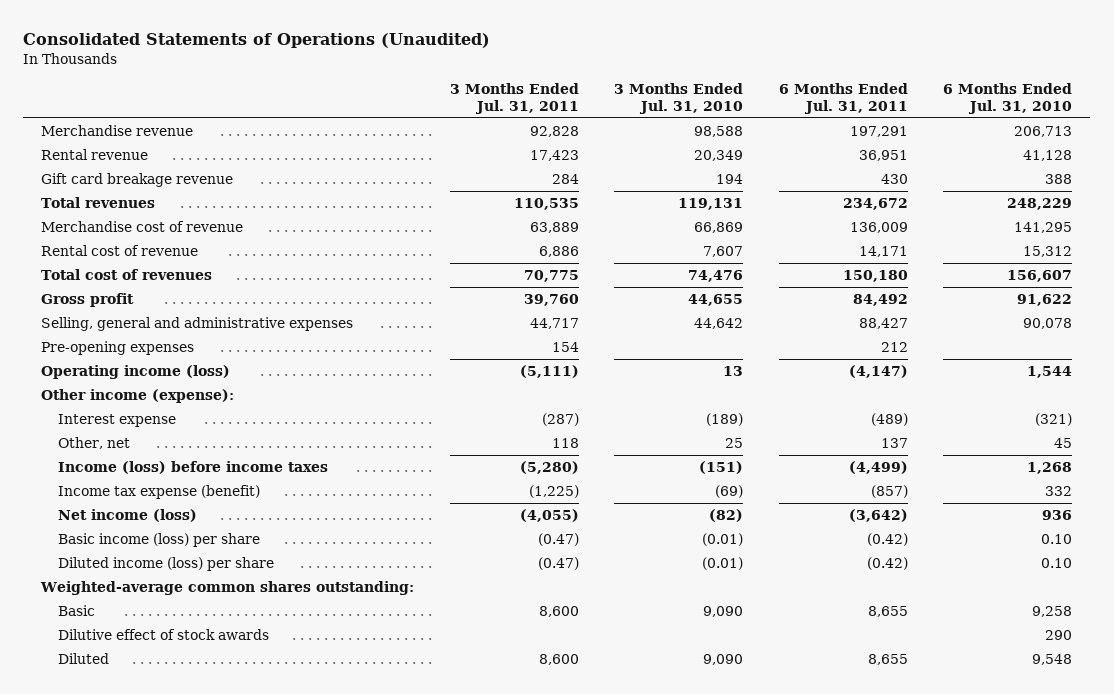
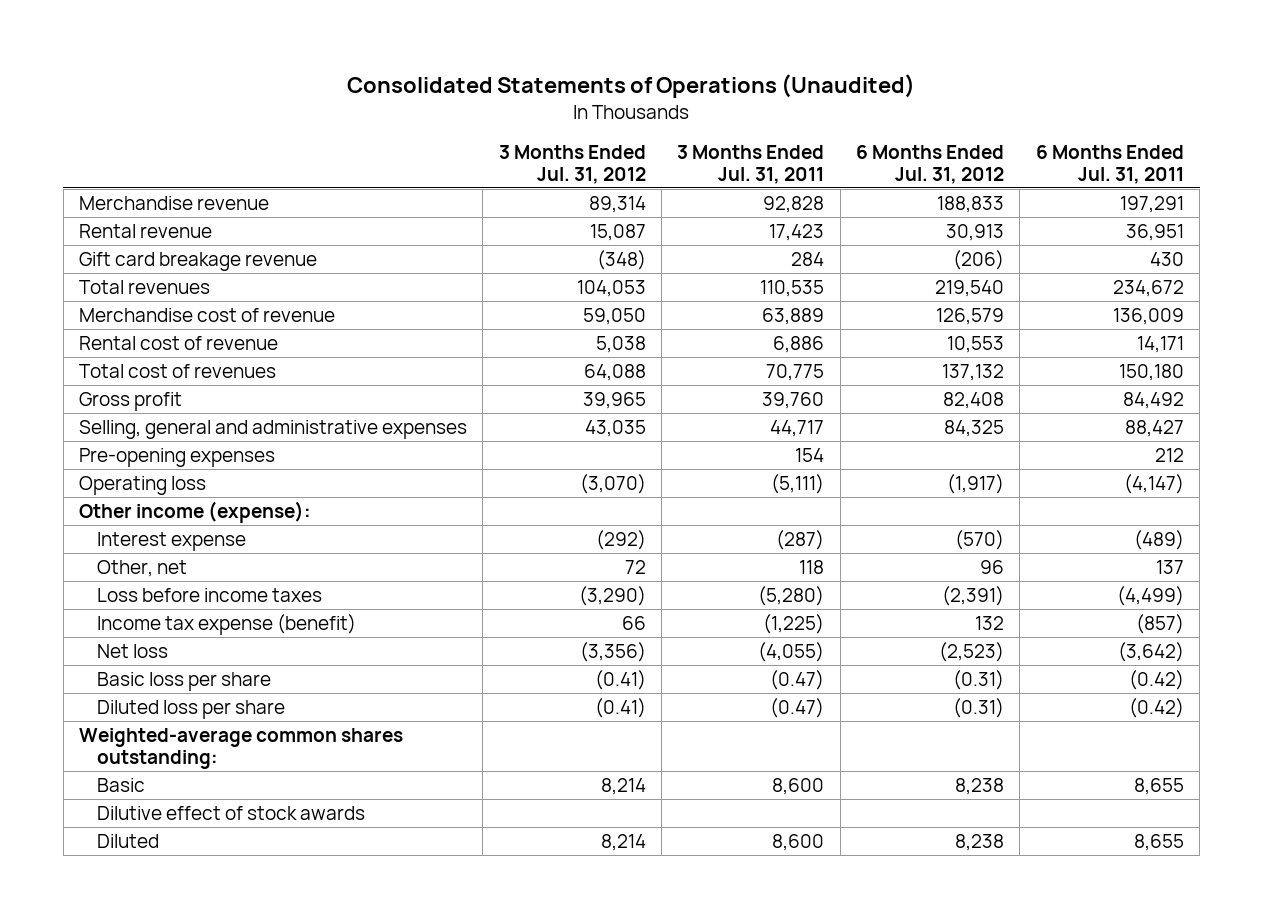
[614,83,744,115] 3 Months Ended Jul. 31, 2010 -> none
[943,83,1073,115] 6 Months Ended Jul. 31, 2010 -> none
none -> [498,144,646,185] 3 Months Ended Jul. 31, 2012
none -> [856,144,1005,185] 6 Months Ended Jul. 31, 2012
[41,364,231,379] Operating income (loss) -> [79,475,207,495] Operating loss
[58,460,329,474] Income (loss) before income taxes -> [96,587,322,602] Loss before income taxes
[58,508,198,522] Net income (loss) -> [96,643,168,658] Net loss
[58,532,261,547] Basic income (loss) per share -> [96,671,271,691] Basic loss per share
[58,556,275,571] Diluted income (loss) per share -> [96,699,285,719] Diluted loss per share

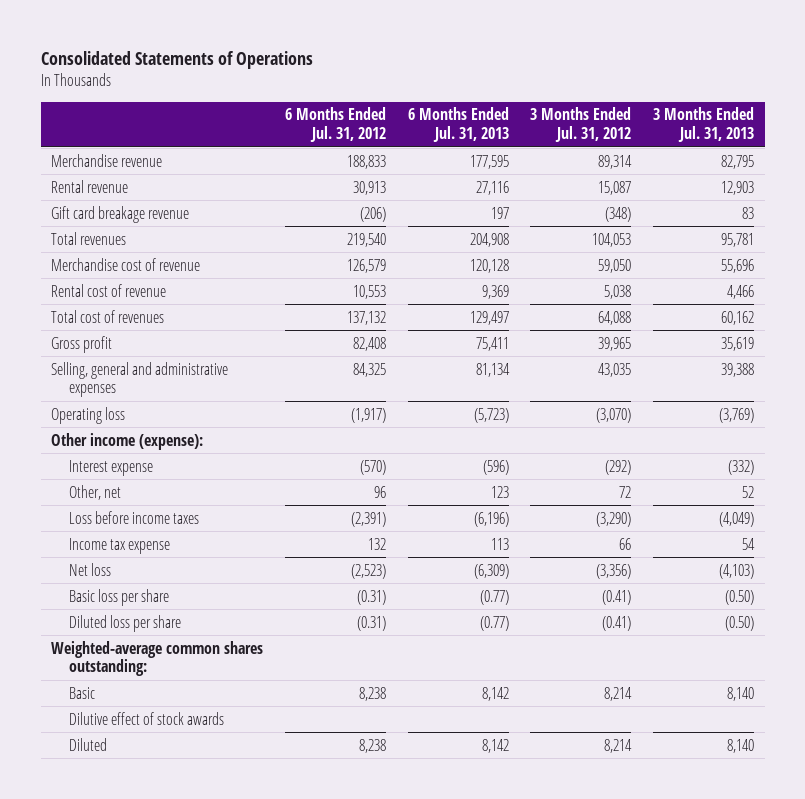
[347,73,916,98] Consolidated Statements of Operations (Unaudited) -> [40,50,313,69] Consolidated Statements of Operations
[677,144,825,185] 3 Months Ended Jul. 31, 2011 -> none
[1035,144,1184,185] 6 Months Ended Jul. 31, 2011 -> none
none -> [407,107,509,143] 6 Months Ended Jul. 31, 2013
none -> [652,107,754,143] 3 Months Ended Jul. 31, 2013
[79,447,276,467] Pre-opening expenses -> none
[96,613,356,635] Income tax expense (benefit) -> [68,537,170,554] Income tax expense

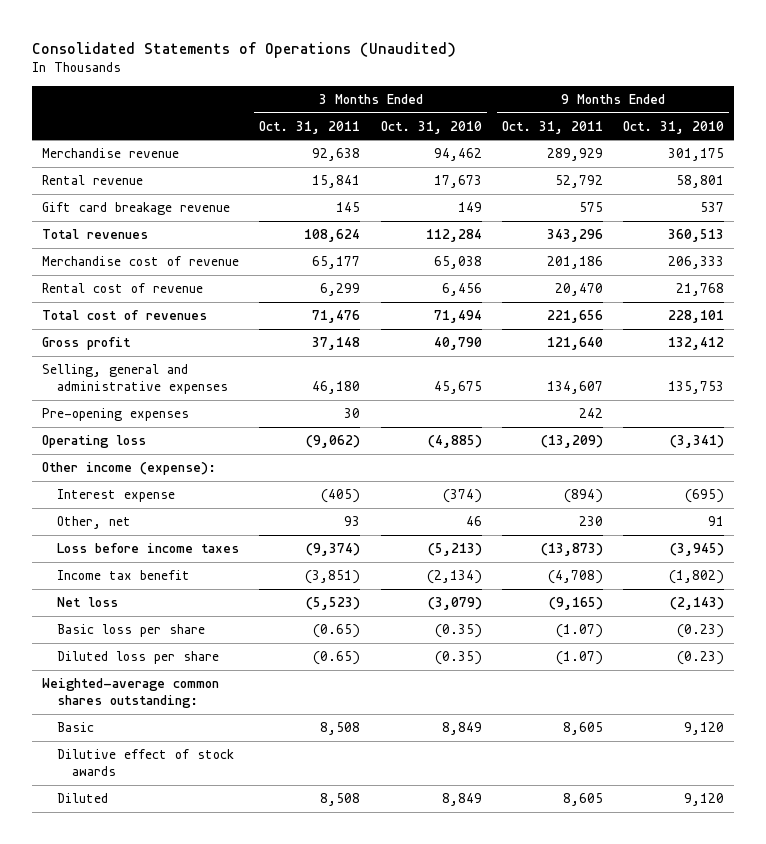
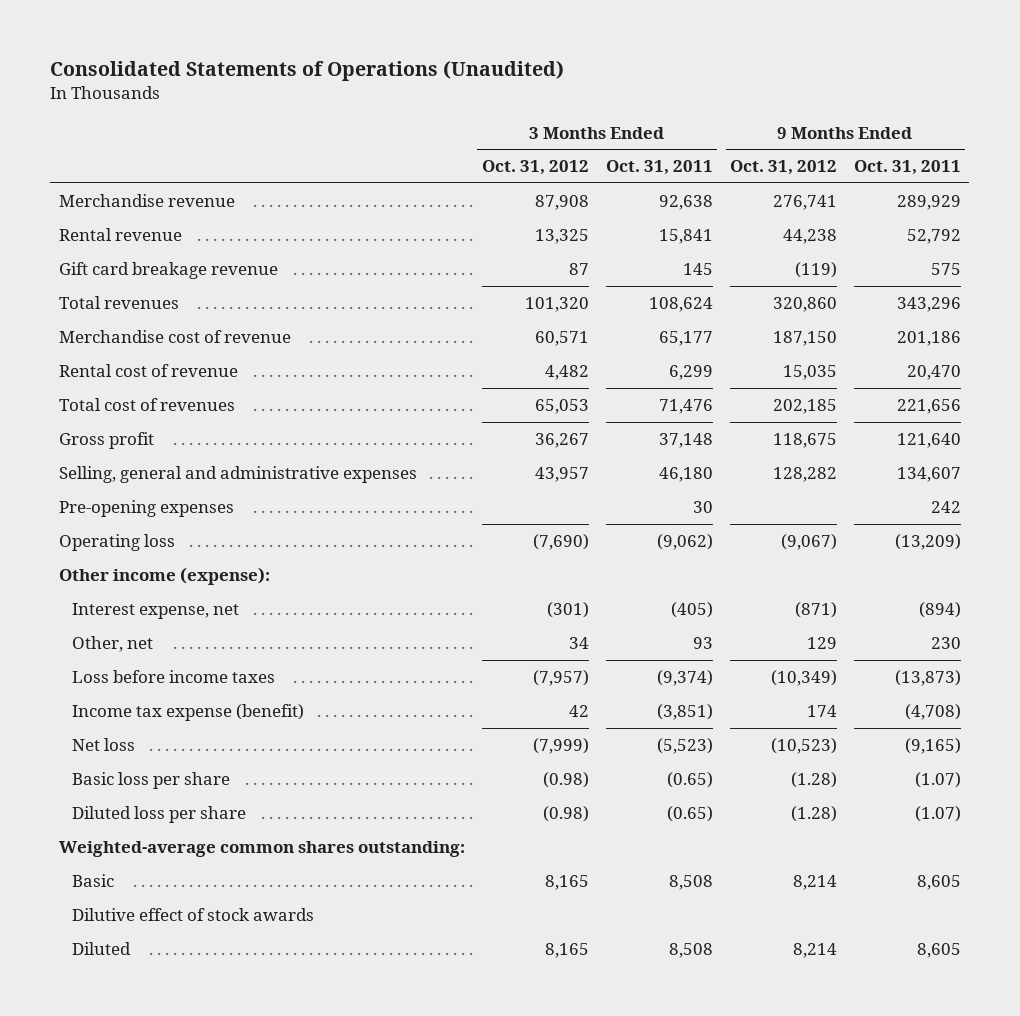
[380,120,482,134] Oct. 31, 2010 -> none
[622,120,724,134] Oct. 31, 2010 -> none
none -> [481,160,589,176] Oct. 31, 2012
none -> [729,160,837,176] Oct. 31, 2012
[57,489,176,503] Interest expense -> [71,602,239,619] Interest expense, net
[57,570,191,581] Income tax benefit -> [71,703,304,721] Income tax expense (benefit)

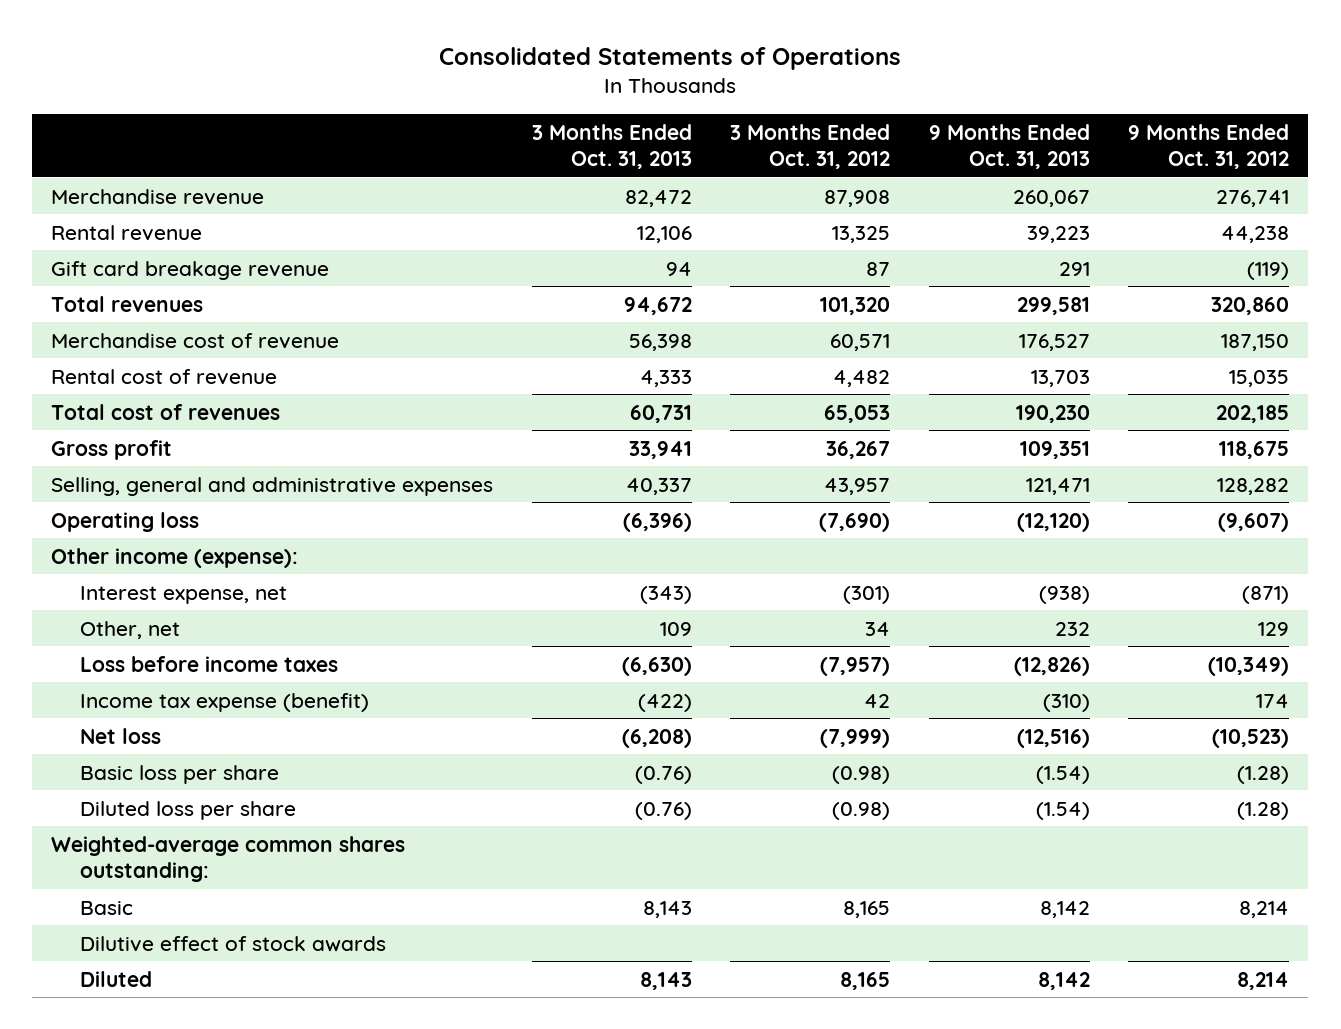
[50,60,565,82] Consolidated Statements of Operations (Unaudited) -> [439,46,902,70] Consolidated Statements of Operations
[605,160,713,176] Oct. 31, 2011 -> none
[853,160,961,176] Oct. 31, 2011 -> none
none -> [531,124,692,170] 3 Months Ended Oct. 31, 2013
none -> [928,124,1090,170] 9 Months Ended Oct. 31, 2013
[58,499,234,517] Pre-opening expenses -> none
[780,533,837,550] (9,067) -> [1218,512,1290,532] (9,607)

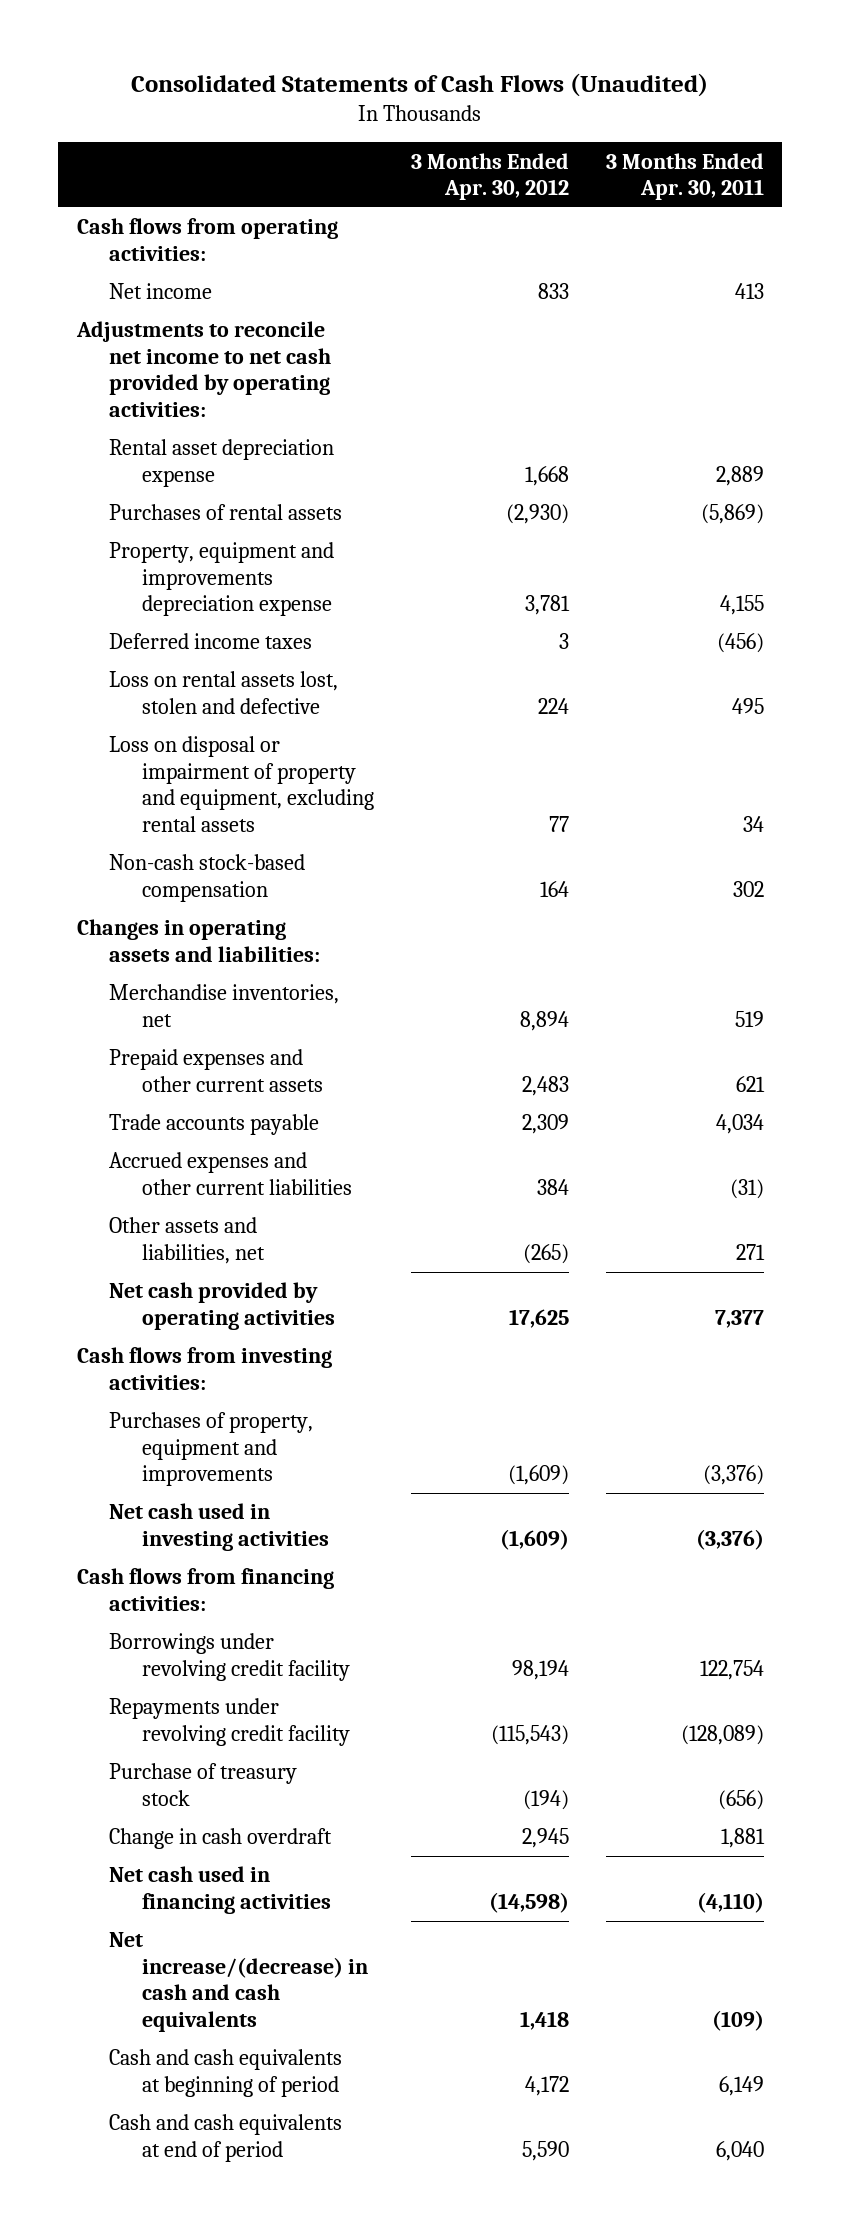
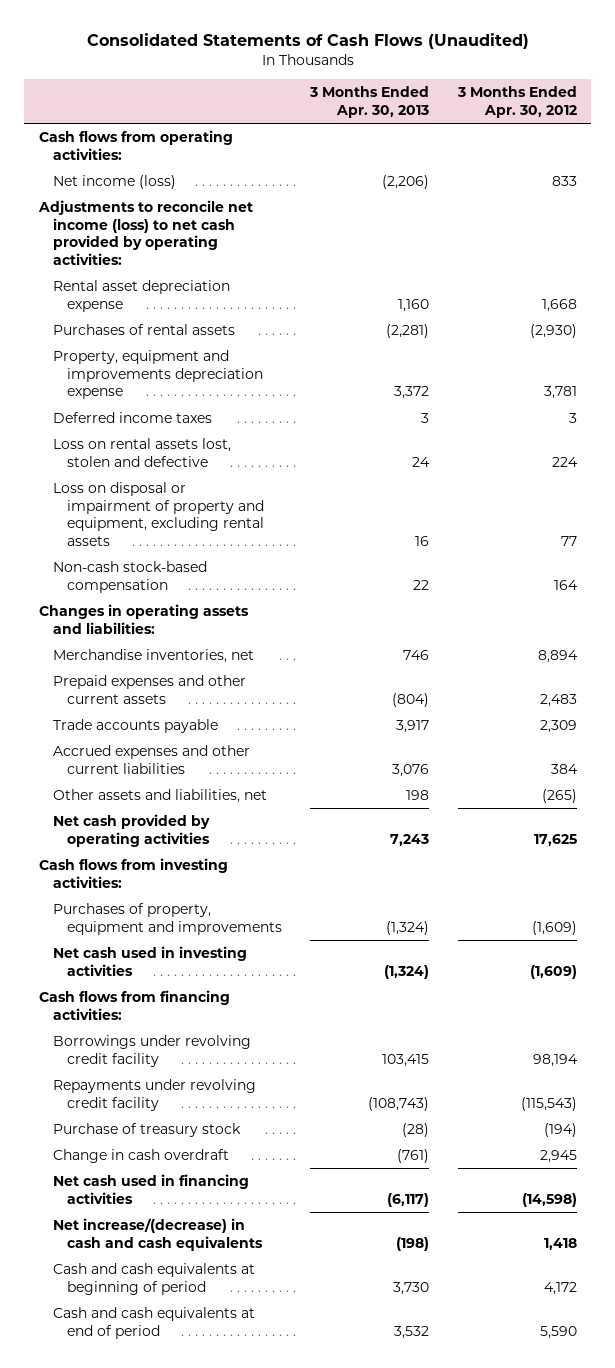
[605,152,764,201] 3 Months Ended Apr. 30, 2011 -> none
none -> [309,86,430,118] 3 Months Ended Apr. 30, 2013
[109,283,213,300] Net income -> [52,174,176,189] Net income (loss)
[75,321,332,417] Adjustments to reconcile net income to net cash provided by operating activities: -> [37,199,253,266] Adjustments to reconcile net income (loss) to net cash provided by operating activities:

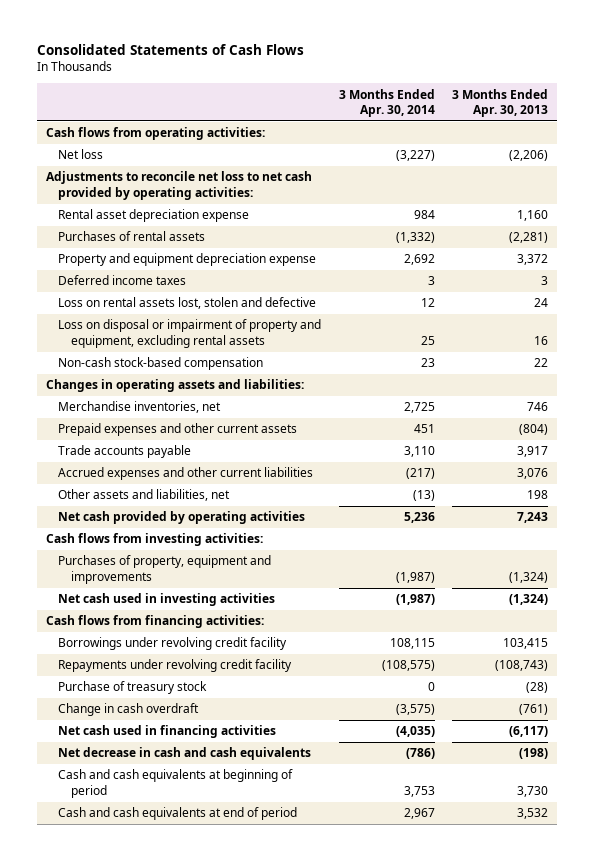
[86,33,529,50] Consolidated Statements of Cash Flows (Unaudited) -> [36,44,304,56] Consolidated Statements of Cash Flows
[456,86,577,118] 3 Months Ended Apr. 30, 2012 -> none
none -> [338,88,435,117] 3 Months Ended Apr. 30, 2014
[52,174,176,189] Net income (loss) -> [58,149,104,160] Net loss
[37,199,253,266] Adjustments to reconcile net income (loss) to net cash provided by operating activities: -> [45,171,312,200] Adjustments to reconcile net loss to net cash provided by operating activities:
[52,349,263,400] Property, equipment and improvements depreciation expense -> [58,253,317,267] Property and equipment depreciation expense
[52,1217,263,1251] Net increase/(decrease) in cash and cash equivalents -> [58,747,312,761] Net decrease in cash and cash equivalents

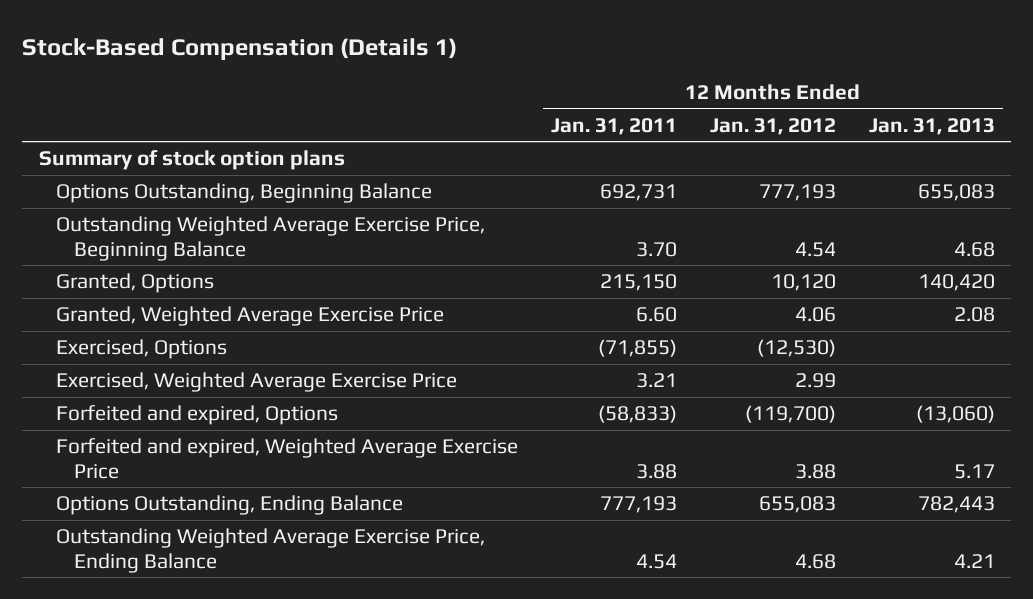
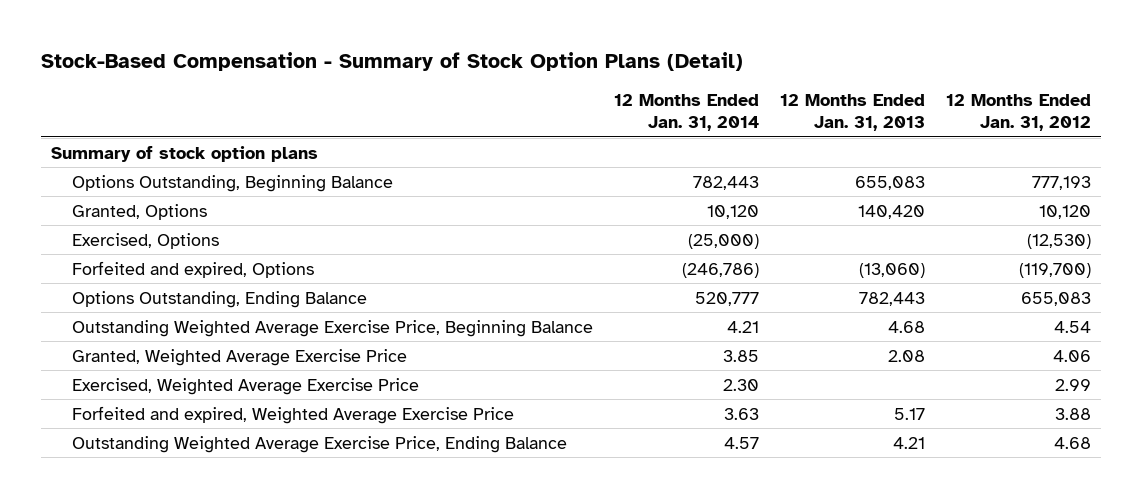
[22,37,458,60] Stock-Based Compensation (Details 1) -> [40,52,743,72] Stock-Based Compensation - Summary of Stock Option Plans (Detail)
[551,117,678,135] Jan. 31, 2011 -> none
none -> [614,94,760,131] 12 Months Ended Jan. 31, 2014
[56,216,486,261] Outstanding Weighted Average Exercise Price, Beginning Balance -> [72,319,594,337] Outstanding Weighted Average Exercise Price, Beginning Balance
[56,306,445,327] Granted, Weighted Average Exercise Price -> [72,348,408,366] Granted, Weighted Average Exercise Price
[56,372,458,393] Exercised, Weighted Average Exercise Price -> [72,377,420,395] Exercised, Weighted Average Exercise Price
[56,438,519,479] Forfeited and expired, Weighted Average Exercise Price -> [72,405,515,424] Forfeited and expired, Weighted Average Exercise Price

